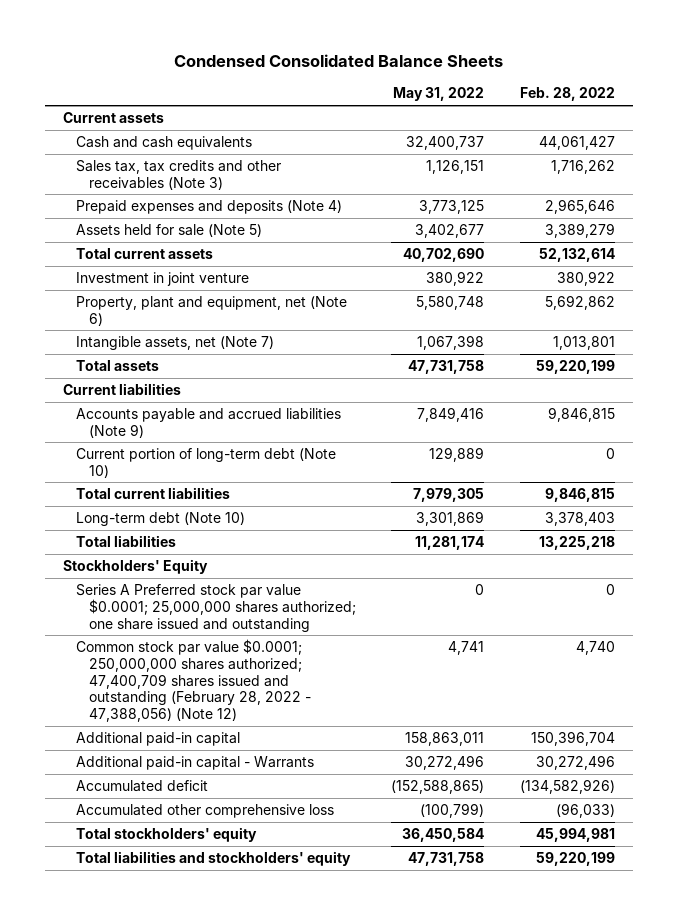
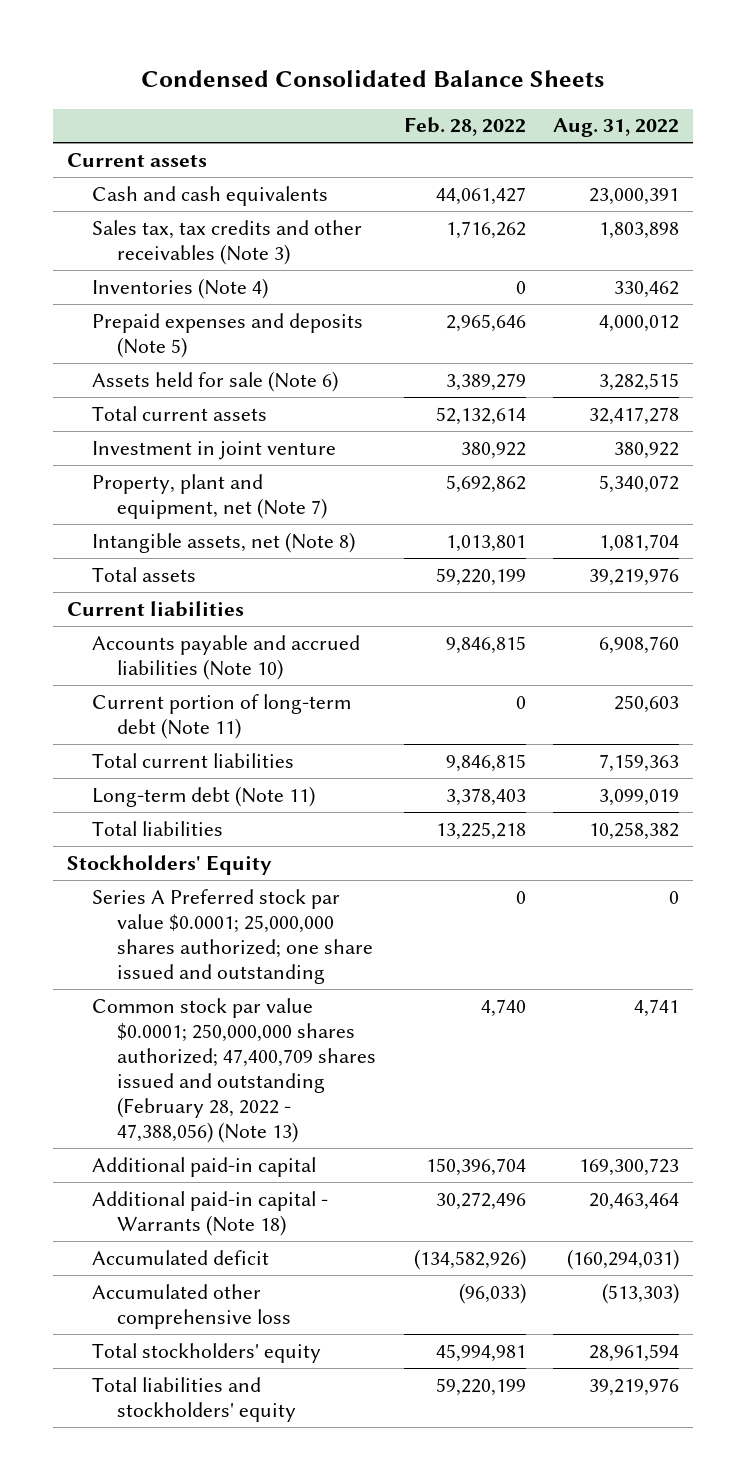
[393,87,485,102] May 31, 2022 -> none
none -> [552,118,679,138] Aug. 31, 2022
none -> [92,277,269,299] Inventories (Note 4)
[75,200,342,215] Prepaid expenses and deposits (Note 4) -> [92,312,364,358] Prepaid expenses and deposits (Note 5)
[75,224,262,238] Assets held for sale (Note 5) -> [92,370,339,392] Assets held for sale (Note 6)
[75,296,347,326] Property, plant and equipment, net (Note 6) -> [92,473,328,519] Property, plant and equipment, net (Note 7)
[75,336,274,351] Intangible assets, net (Note 7) -> [92,531,356,553] Intangible assets, net (Note 8)
[75,408,341,438] Accounts payable and accrued liabilities (Note 9) -> [92,634,361,680] Accounts payable and accrued liabilities (Note 10)
[75,448,336,478] Current portion of long-term debt (Note 10) -> [92,693,352,739] Current portion of long-term debt (Note 11)
[75,512,245,527] Long-term debt (Note 10) -> [92,785,316,807] Long-term debt (Note 11)
[75,639,312,723] Common stock par value $0.0001; 250,000,000 shares authorized; 47,400,709 shares issued and outstanding (February 28, 2022 - 47,388,056) (Note 12) -> [92,997,377,1144] Common stock par value $0.0001; 250,000,000 shares authorized; 47,400,709 shares issued and outstanding (February 28, 2022 - 47,388,056) (Note 13)
[75,756,314,771] Additional paid-in capital - Warrants -> [92,1190,329,1236] Additional paid-in capital - Warrants (Note 18)

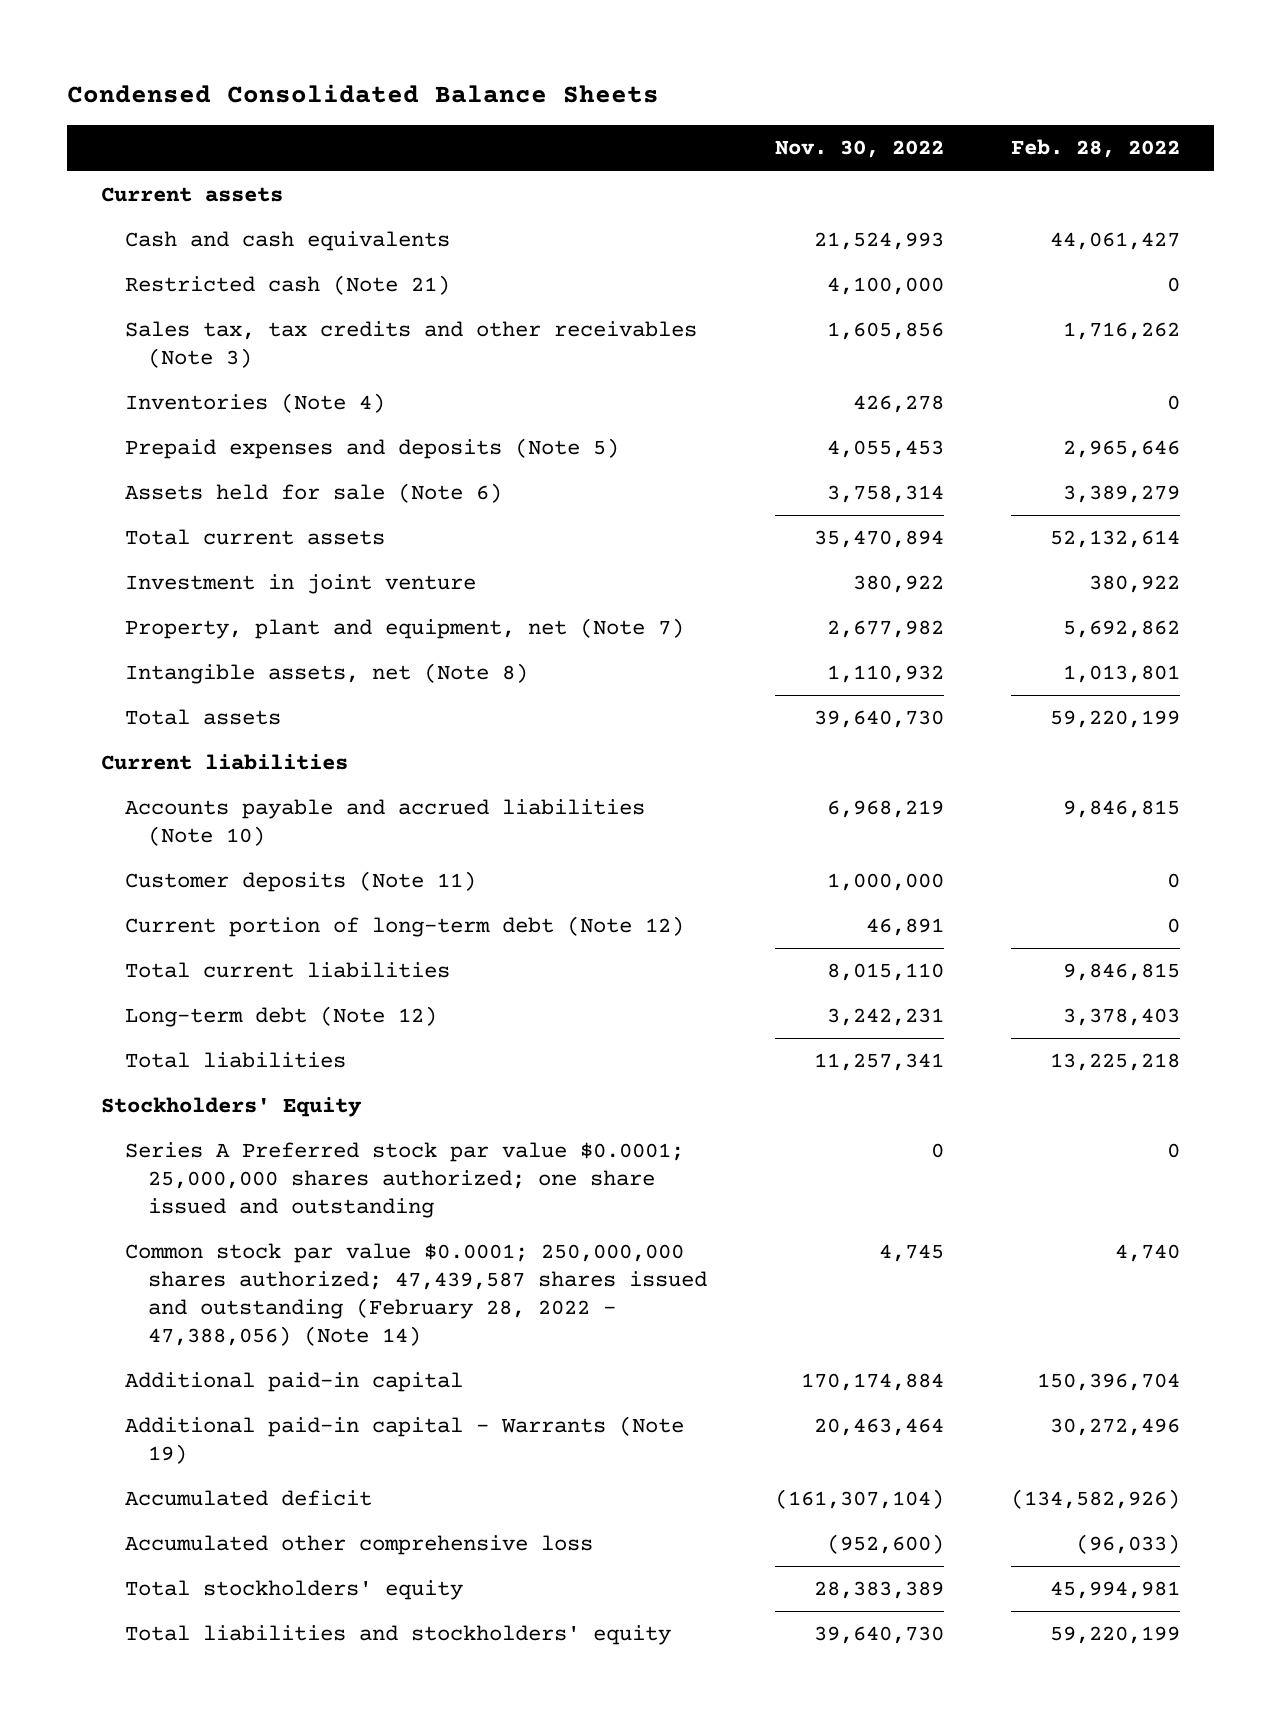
[552,118,679,138] Aug. 31, 2022 -> none
none -> [774,140,944,159] Nov. 30, 2022
none -> [124,275,450,296] Restricted cash (Note 21)
none -> [124,871,476,893] Customer deposits (Note 11)
[92,693,352,739] Current portion of long-term debt (Note 11) -> [124,916,684,938] Current portion of long-term debt (Note 12)
[92,785,316,807] Long-term debt (Note 11) -> [124,1006,437,1028] Long-term debt (Note 12)
[92,997,377,1144] Common stock par value $0.0001; 250,000,000 shares authorized; 47,400,709 shares issued and outstanding (February 28, 2022 - 47,388,056) (Note 13) -> [124,1243,708,1346] Common stock par value $0.0001; 250,000,000 shares authorized; 47,439,587 shares issued and outstanding (February 28, 2022 - 47,388,056) (Note 14)
[92,1190,329,1236] Additional paid-in capital - Warrants (Note 18) -> [124,1416,684,1465] Additional paid-in capital - Warrants (Note 19)

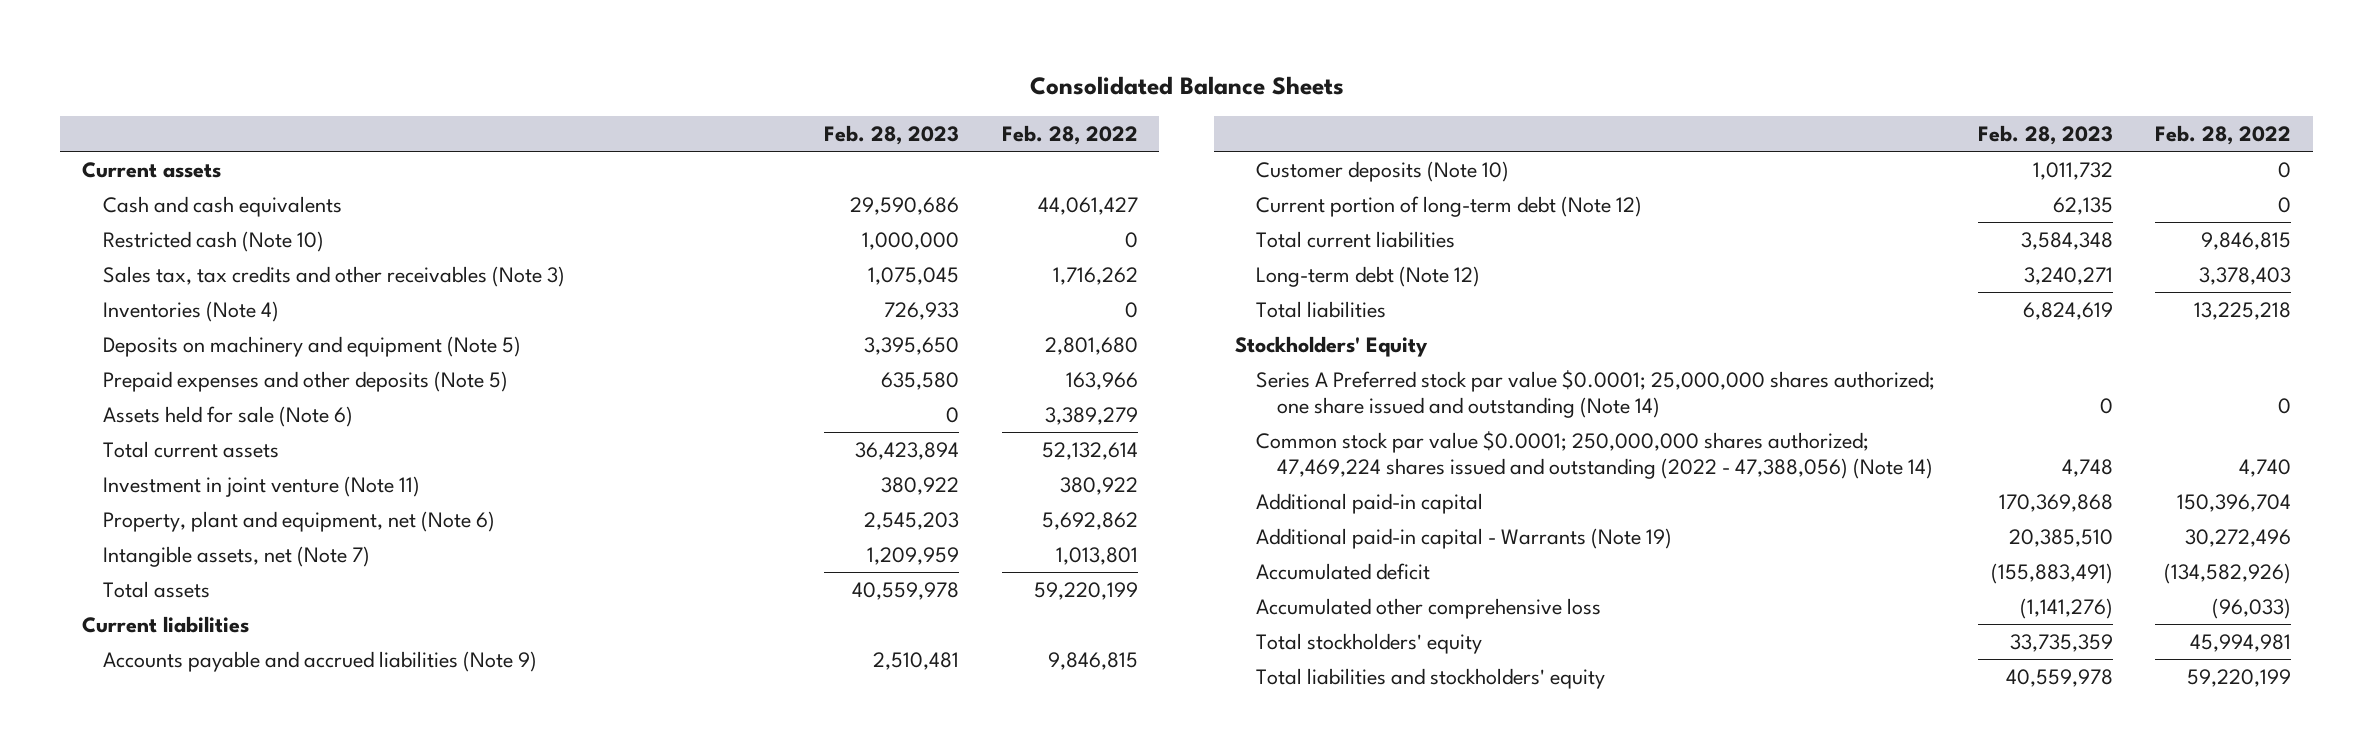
[67,84,660,104] Condensed Consolidated Balance Sheets -> [1029,76,1344,96] Consolidated Balance Sheets
[774,140,944,159] Nov. 30, 2022 -> none
none -> [824,125,960,146] Feb. 28, 2023
[124,275,450,296] Restricted cash (Note 21) -> [102,230,324,252] Restricted cash (Note 10)
none -> [102,335,521,357] Deposits on machinery and equipment (Note 5)
[124,438,619,460] Prepaid expenses and deposits (Note 5) -> [102,370,508,392] Prepaid expenses and other deposits (Note 5)
[1063,440,1181,459] 2,965,646 -> [1065,371,1138,390] 163,966
[124,574,476,595] Investment in joint venture -> [102,475,420,497] Investment in joint venture (Note 11)
[124,618,684,640] Property, plant and equipment, net (Note 7) -> [102,510,495,532] Property, plant and equipment, net (Note 6)
[124,663,528,685] Intangible assets, net (Note 8) -> [102,545,370,567] Intangible assets, net (Note 7)
[124,799,645,847] Accounts payable and accrued liabilities (Note 10) -> [102,650,537,672] Accounts payable and accrued liabilities (Note 9)
[124,871,476,893] Customer deposits (Note 11) -> [1256,160,1510,182] Customer deposits (Note 10)
[124,1142,684,1218] Series A Preferred stock par value $0.0001; 25,000,000 shares authorized; one share issued and outstanding -> [1256,369,1936,418] Series A Preferred stock par value $0.0001; 25,000,000 shares authorized; one share issued and outstanding (Note 14)
[124,1243,708,1346] Common stock par value $0.0001; 250,000,000 shares authorized; 47,439,587 shares issued and outstanding (February 28, 2022 - 47,388,056) (Note 14) -> [1256,430,1934,479] Common stock par value $0.0001; 250,000,000 shares authorized; 47,469,224 shares issued and outstanding (2022 - 47,388,056) (Note 14)

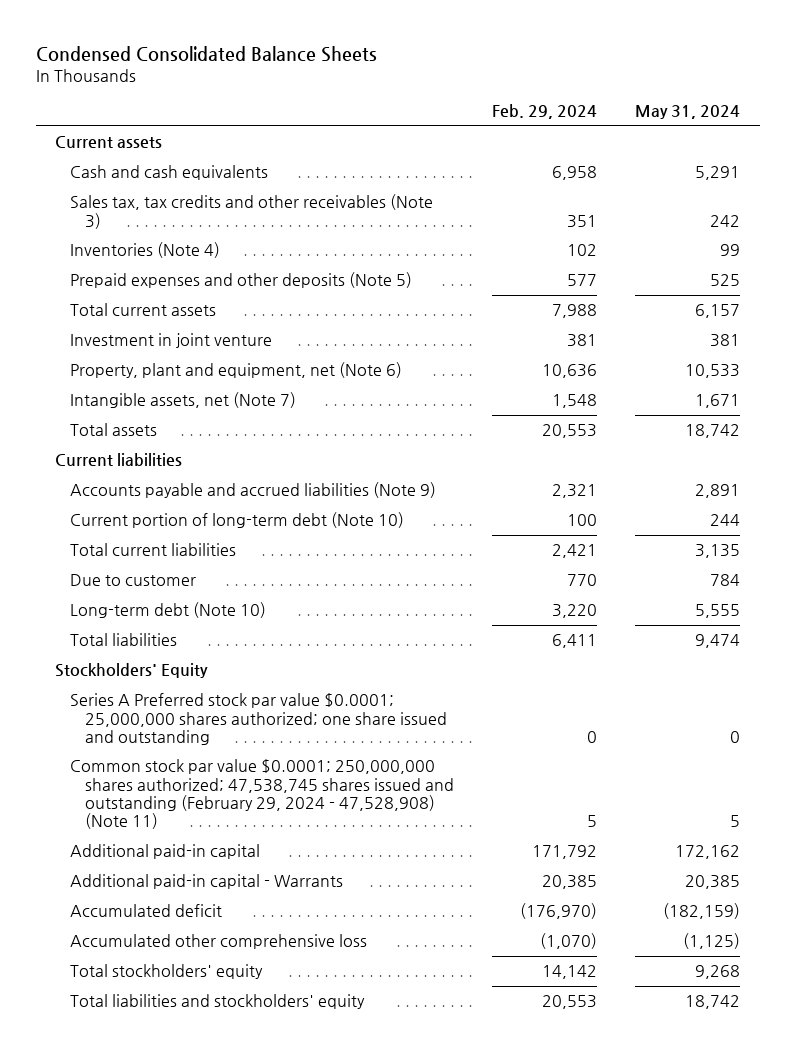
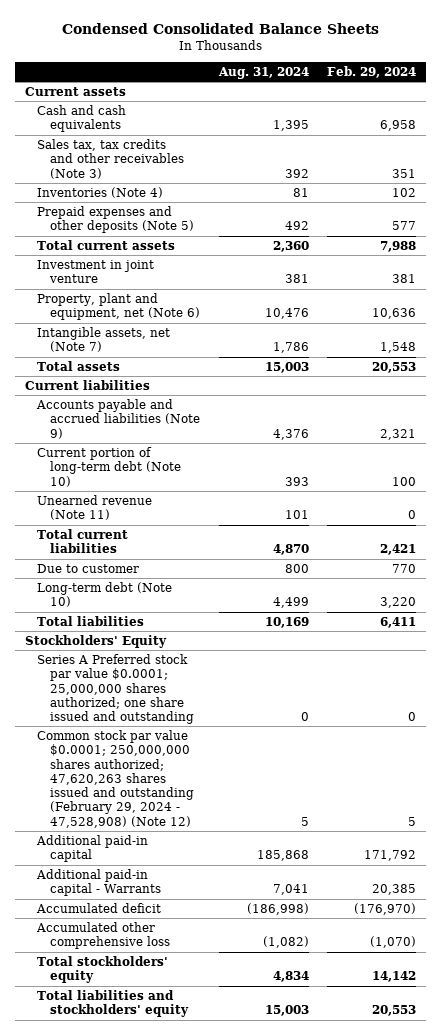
[635,105,741,120] May 31, 2024 -> none
none -> [217,66,309,79] Aug. 31, 2024
none -> [37,495,153,521] Unearned revenue (Note 11)
[70,759,455,830] Common stock par value $0.0001; 250,000,000 shares authorized; 47,538,745 shares issued and outstanding (February 29, 2024 - 47,528,908) (Note 11) -> [37,730,195,828] Common stock par value $0.0001; 250,000,000 shares authorized; 47,620,263 shares issued and outstanding (February 29, 2024 - 47,528,908) (Note 12)

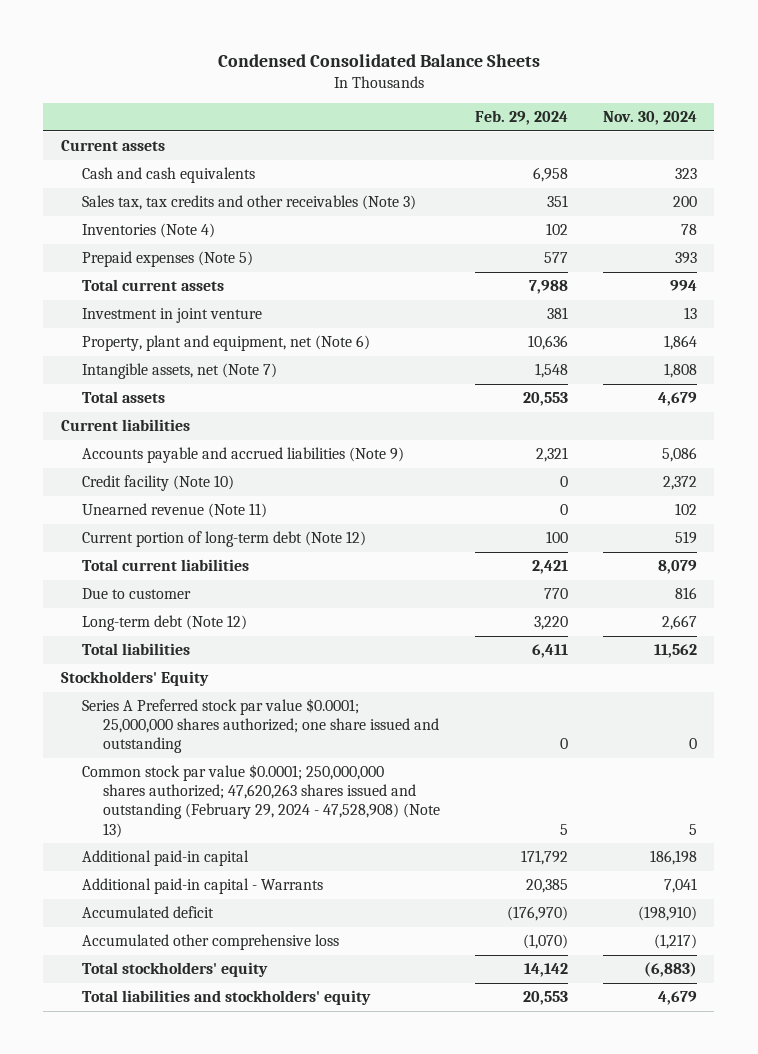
[217,66,309,79] Aug. 31, 2024 -> none
none -> [602,111,697,126] Nov. 30, 2024
[37,206,195,234] Prepaid expenses and other deposits (Note 5) -> [81,251,253,268] Prepaid expenses (Note 5)
[37,447,182,487] Current portion of long-term debt (Note 10) -> none
none -> [81,475,234,492] Credit facility (Note 10)
none -> [81,531,366,548] Current portion of long-term debt (Note 12)
[37,582,173,608] Long-term debt (Note 10) -> [81,615,247,632] Long-term debt (Note 12)
[37,730,195,828] Common stock par value $0.0001; 250,000,000 shares authorized; 47,620,263 shares issued and outstanding (February 29, 2024 - 47,528,908) (Note 12) -> [81,764,441,838] Common stock par value $0.0001; 250,000,000 shares authorized; 47,620,263 shares issued and outstanding (February 29, 2024 - 47,528,908) (Note 13)

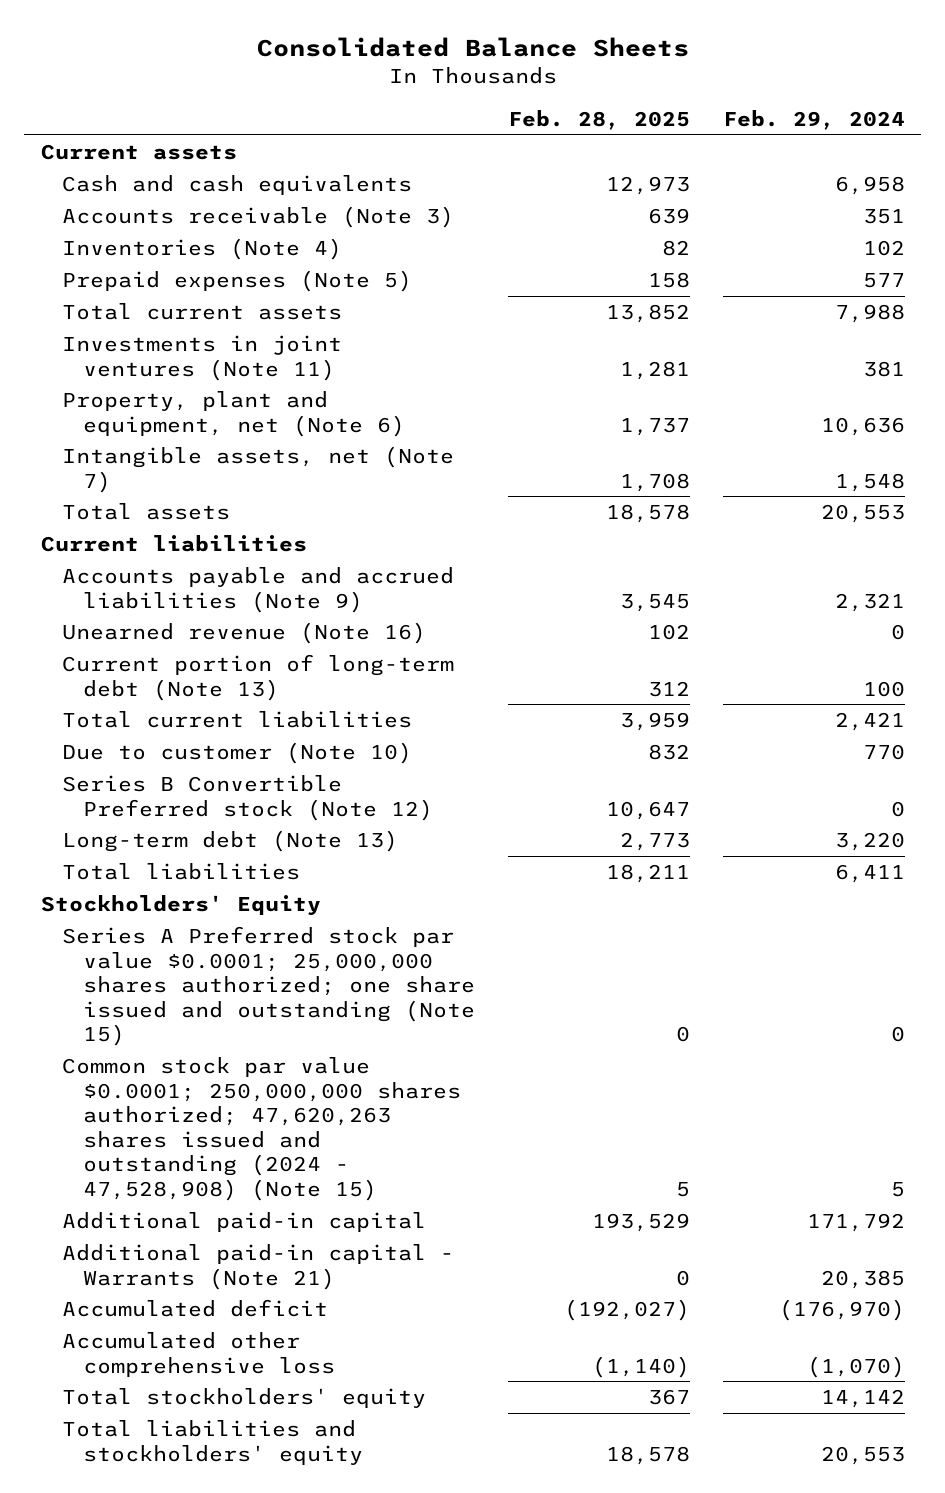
[217,54,540,68] Condensed Consolidated Balance Sheets -> [256,36,689,57] Consolidated Balance Sheets
[602,111,697,126] Nov. 30, 2024 -> none
none -> [507,110,690,131] Feb. 28, 2025
[81,195,416,211] Sales tax, tax credits and other receivables (Note 3) -> [62,205,455,228] Accounts receivable (Note 3)
[81,308,262,324] Investment in joint venture -> [62,334,343,381] Investments in joint ventures (Note 11)
[81,475,234,492] Credit facility (Note 10) -> none
[81,503,267,519] Unearned revenue (Note 11) -> [62,621,427,644] Unearned revenue (Note 16)
[81,531,366,548] Current portion of long-term debt (Note 12) -> [62,653,455,701] Current portion of long-term debt (Note 13)
[81,588,191,600] Due to customer -> [62,741,413,764] Due to customer (Note 10)
none -> [62,774,434,821] Series B Convertible Preferred stock (Note 12)
[81,615,247,632] Long-term debt (Note 12) -> [62,829,399,852] Long-term debt (Note 13)
[81,698,440,754] Series A Preferred stock par value $0.0001; 25,000,000 shares authorized; one share issued and outstanding -> [62,925,476,1047] Series A Preferred stock par value $0.0001; 25,000,000 shares authorized; one share issued and outstanding (Note 15)
[81,764,441,838] Common stock par value $0.0001; 250,000,000 shares authorized; 47,620,263 shares issued and outstanding (February 29, 2024 - 47,528,908) (Note 13) -> [62,1056,462,1201] Common stock par value $0.0001; 250,000,000 shares authorized; 47,620,263 shares issued and outstanding (2024 - 47,528,908) (Note 15)
[81,878,323,895] Additional paid-in capital - Warrants -> [62,1243,455,1290] Additional paid-in capital - Warrants (Note 21)

